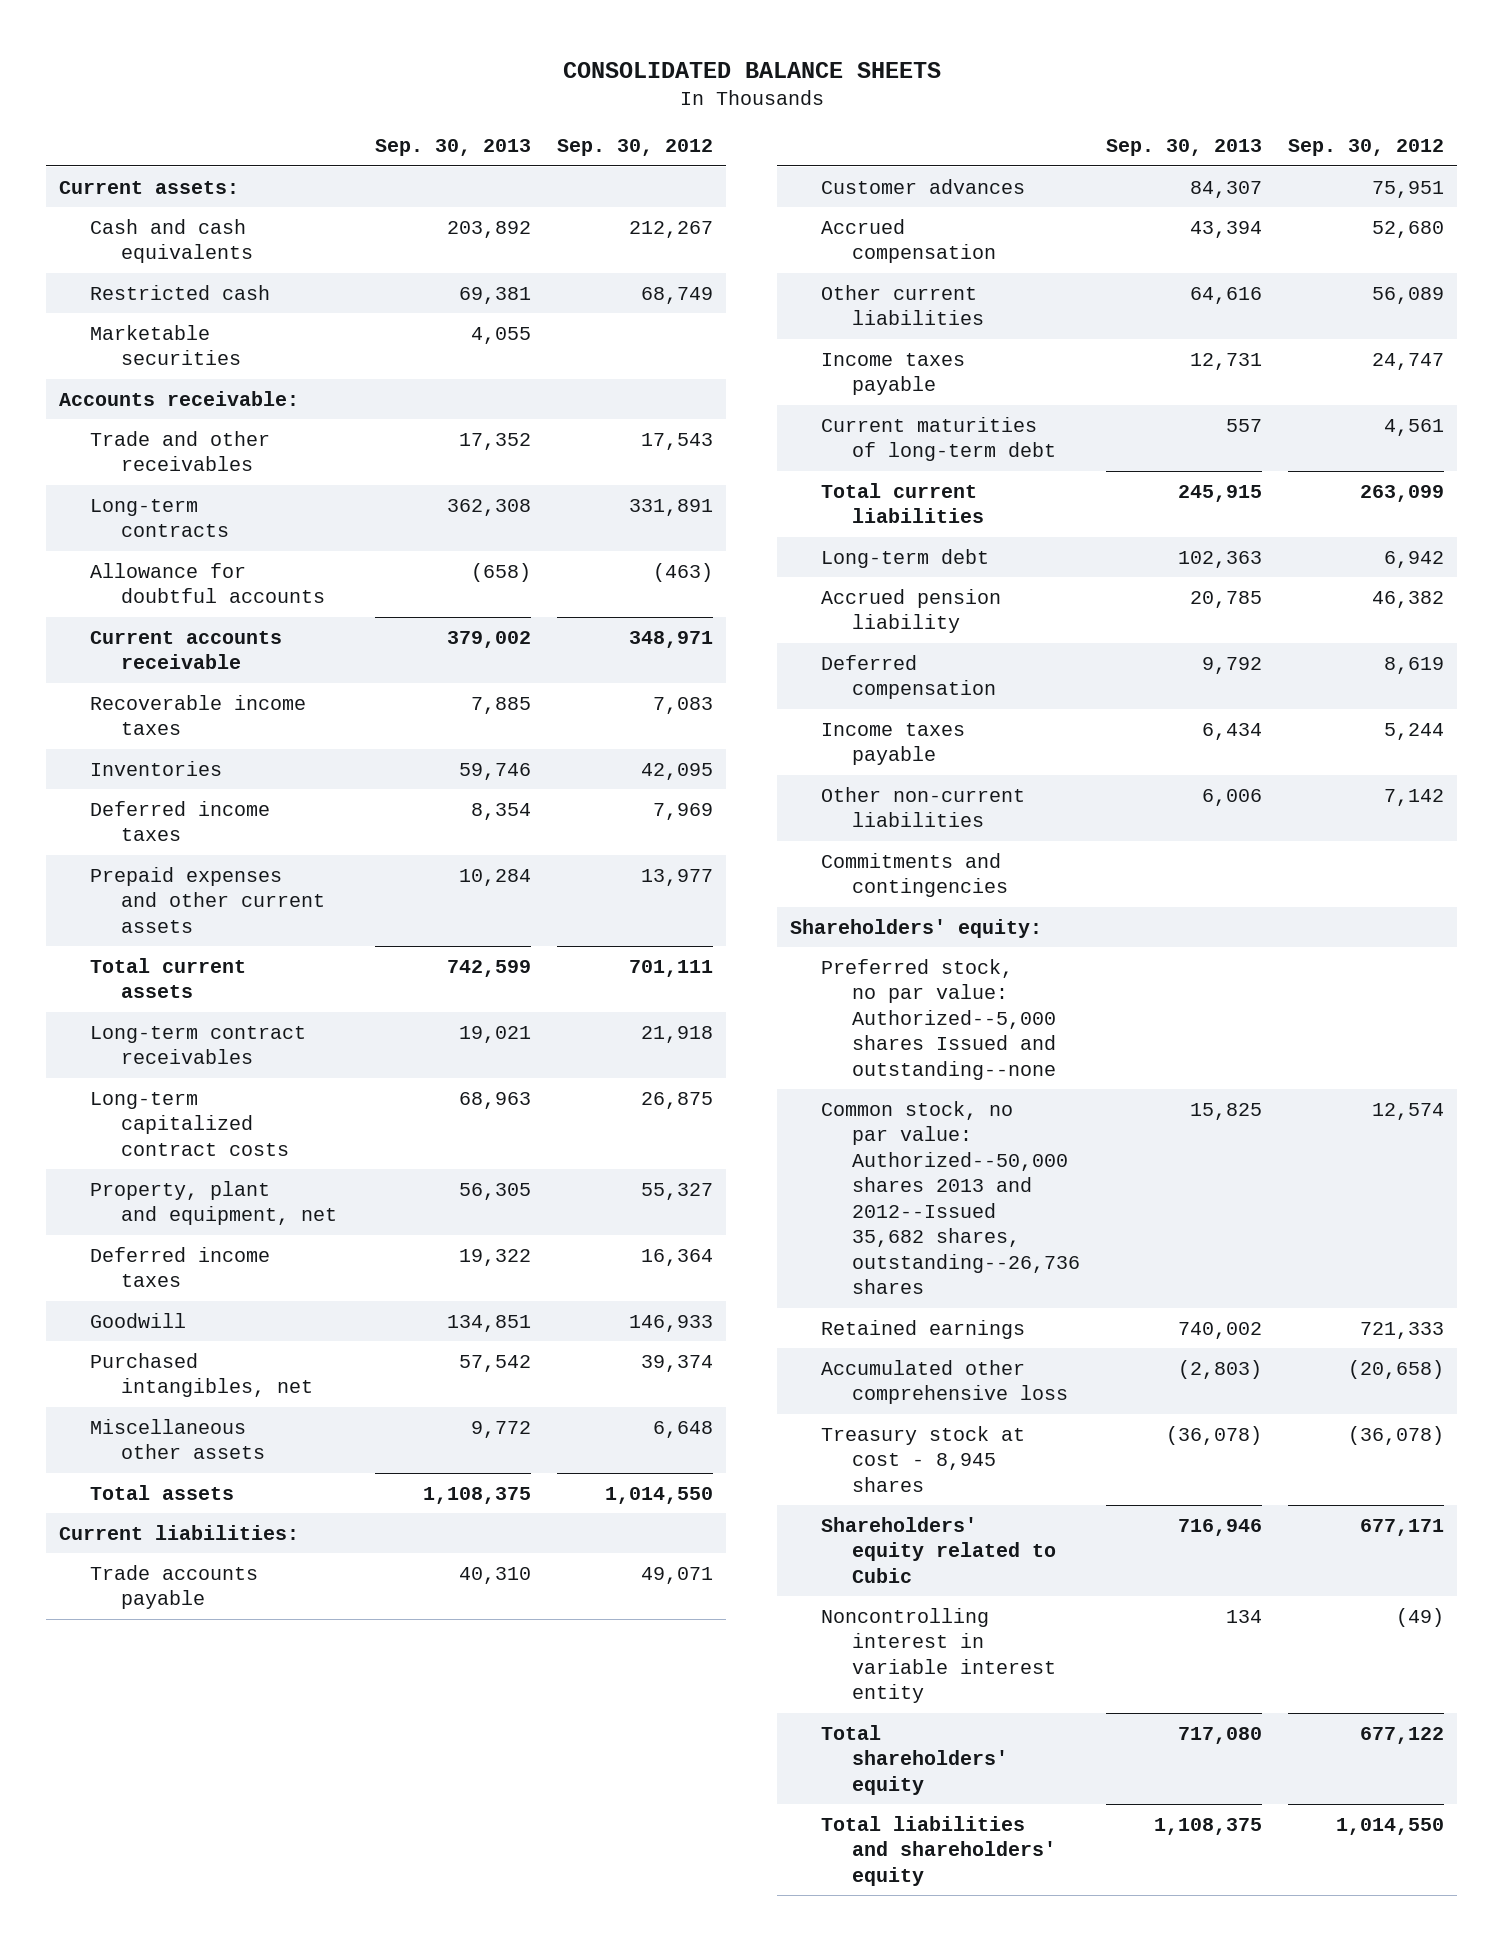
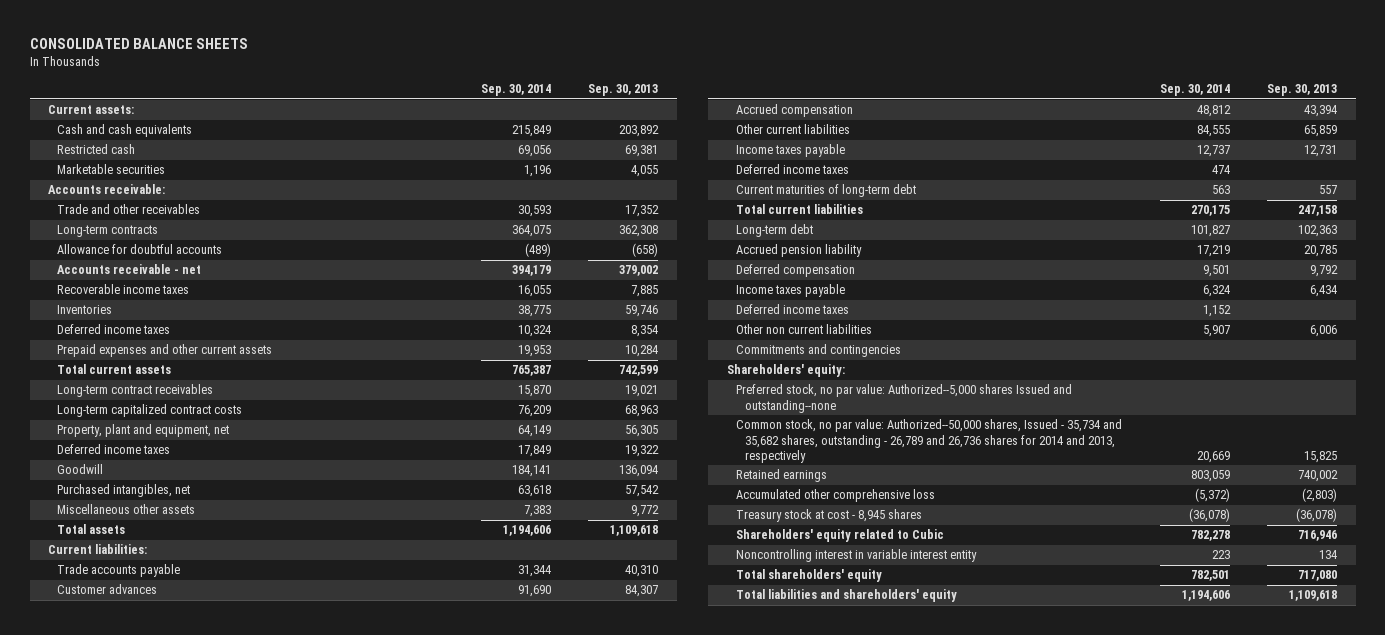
[557,139,714,157] Sep. 30, 2012 -> none
none -> [480,84,551,97] Sep. 30, 2014
[90,630,283,670] Current accounts receivable -> [57,264,202,275] Accounts receivable - net
[447,1314,532,1332] 134,851 -> [619,465,659,478] 136,094
[423,1486,532,1504] 1,108,375 -> [610,525,659,537] 1,109,618
[1189,286,1262,304] 64,616 -> [1303,125,1337,138] 65,859
none -> [736,164,850,175] Deferred income taxes
[1177,484,1262,502] 245,915 -> [1297,205,1337,217] 247,158
none -> [736,304,850,315] Deferred income taxes
[820,786,1025,828] Other non-current liabilities -> [736,324,873,335] Other non current liabilities
[820,1100,1080,1295] Common stock, no par value: Authorized--50,000 shares 2013 and 2012--Issued 35,682 shares, outstanding--26,736 shares -> [736,419,1123,463] Common stock, no par value: Authorized--50,000 shares, Issued - 35,734 and 35,682 shares, outstanding - 26,789 and 26,736 shares for 2014 and 2013, respectively
[1153,1817,1262,1835] 1,108,375 -> [1288,590,1337,602] 1,109,618

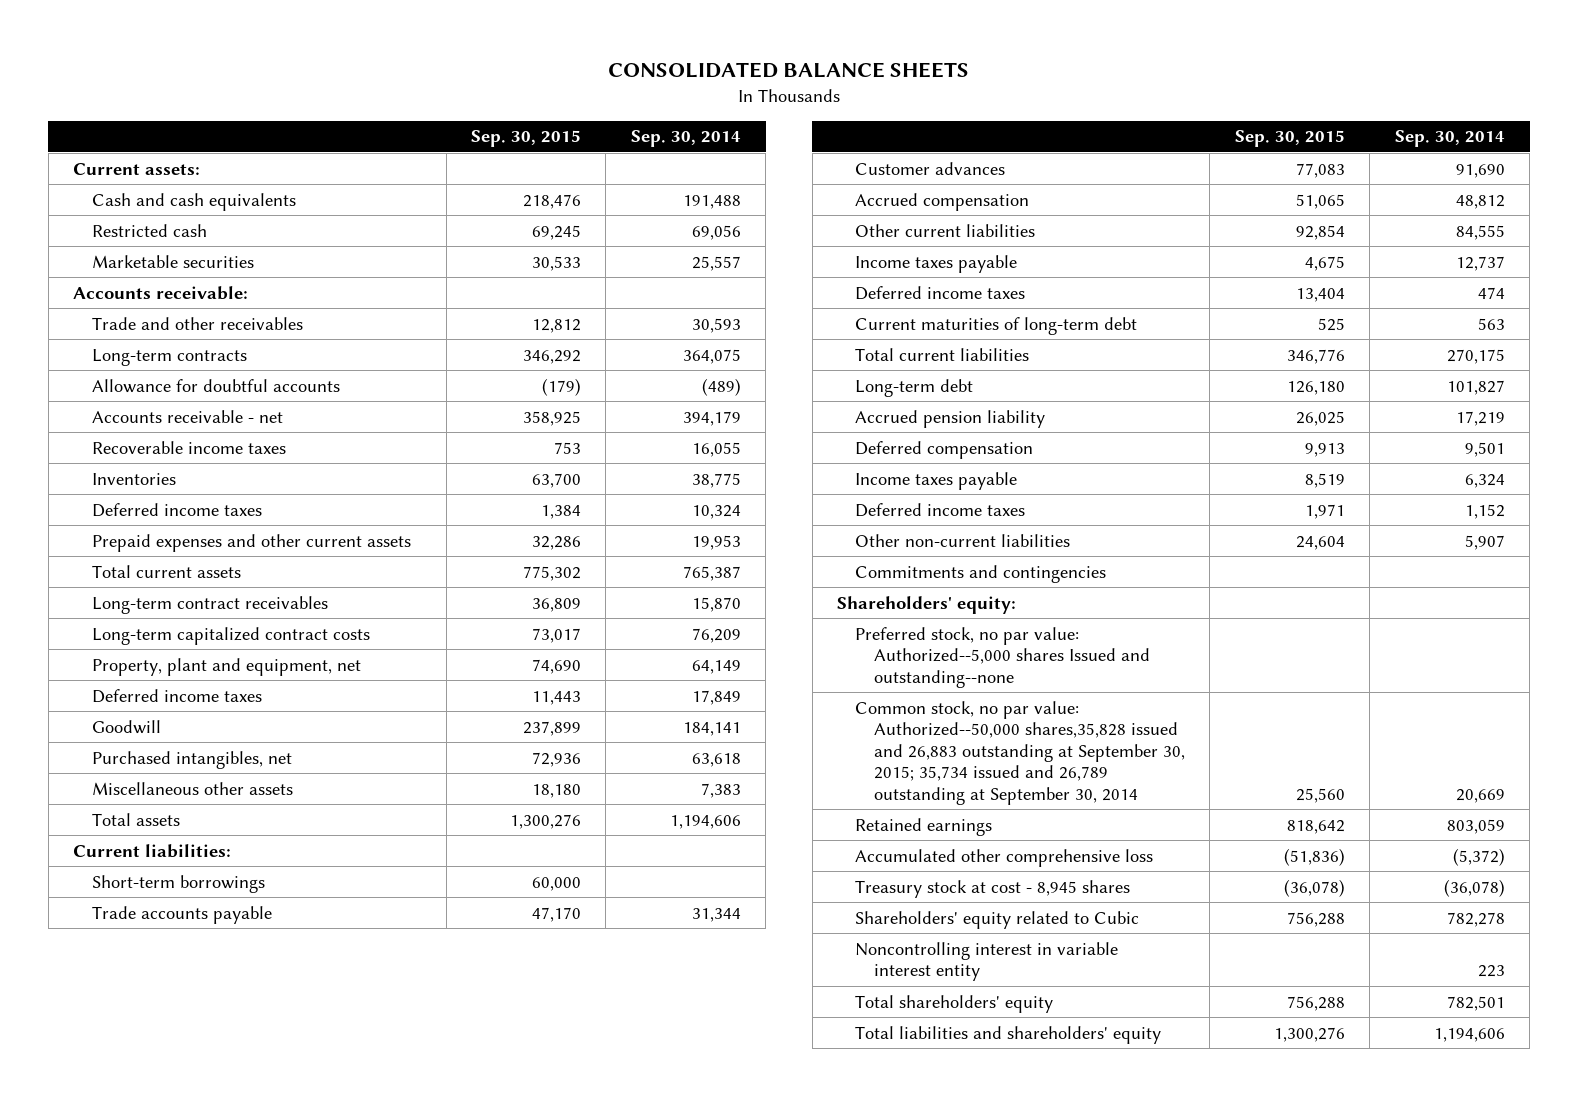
[588,84,659,97] Sep. 30, 2013 -> none
none -> [471,130,582,148] Sep. 30, 2015
[511,125,551,138] 215,849 -> [682,194,741,209] 191,488
[523,165,551,178] 1,196 -> [691,255,741,271] 25,557
none -> [91,874,265,893] Short-term borrowings
[736,324,873,335] Other non current liabilities -> [855,533,1071,547] Other non-current liabilities
[736,419,1123,463] Common stock, no par value: Authorized--50,000 shares, Issued - 35,734 and 35,682 shares, outstanding - 26,789 and 26,736 shares for 2014 and 2013, respectively -> [855,700,1185,805] Common stock, no par value: Authorized--50,000 shares,35,828 issued and 26,883 outstanding at September 30, 2015; 35,734 issued and 26,789 outstanding at September 30, 2014

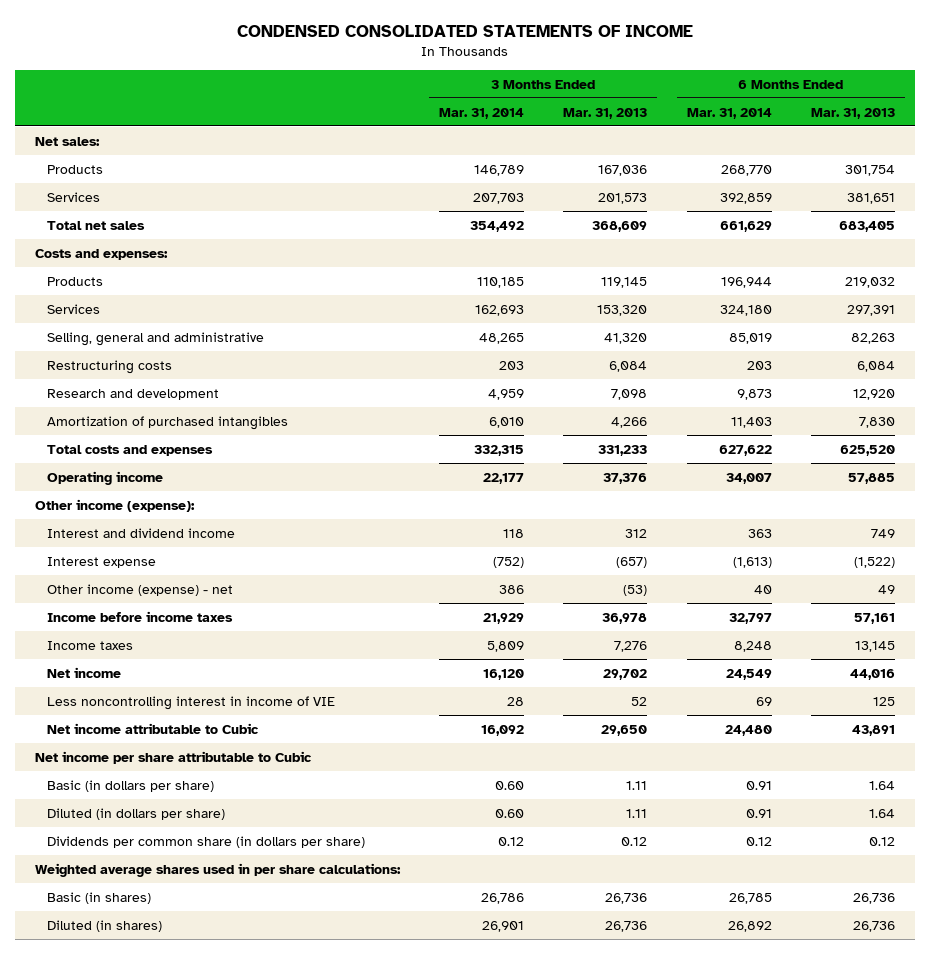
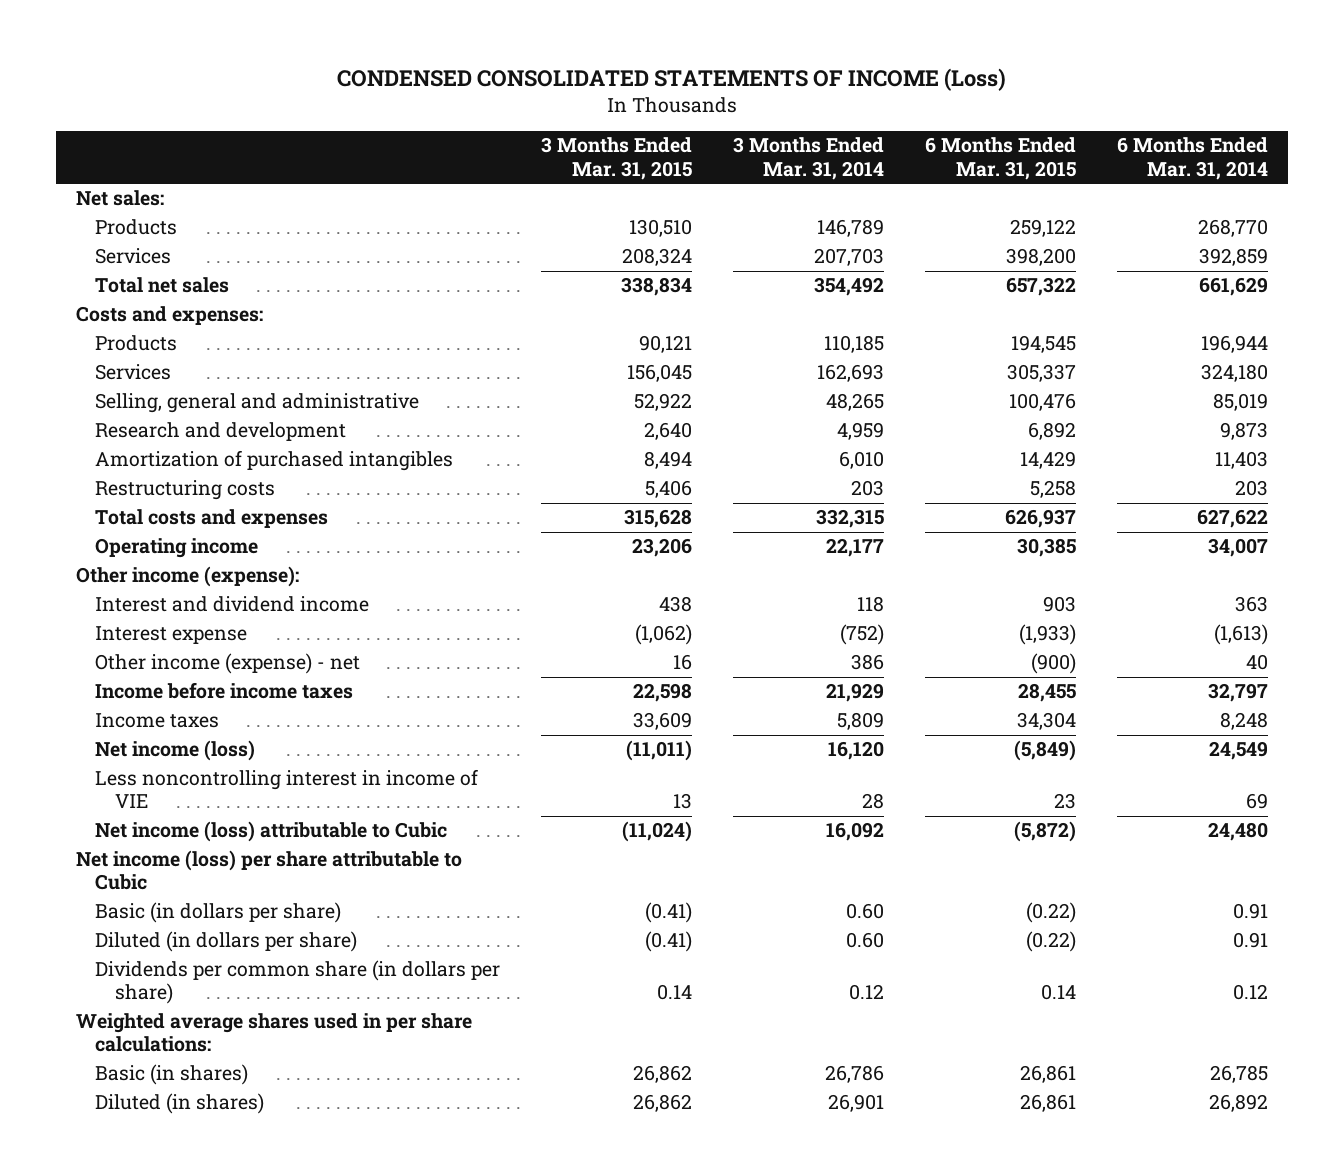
[236,25,693,38] CONDENSED CONSOLIDATED STATEMENTS OF INCOME -> [336,67,1006,91] CONDENSED CONSOLIDATED STATEMENTS OF INCOME (Loss)
[563,107,648,119] Mar. 31, 2013 -> none
[810,107,895,119] Mar. 31, 2013 -> none
none -> [541,137,693,180] 3 Months Ended Mar. 31, 2015
none -> [924,137,1076,180] 6 Months Ended Mar. 31, 2015
[46,359,172,374] Restructuring costs -> [95,480,276,501] Restructuring costs
[46,666,121,678] Net income -> [95,740,256,762] Net income (loss)
[46,722,259,734] Net income attributable to Cubic -> [95,821,448,843] Net income (loss) attributable to Cubic
[34,750,312,764] Net income per share attributable to Cubic -> [76,850,463,891] Net income (loss) per share attributable to Cubic

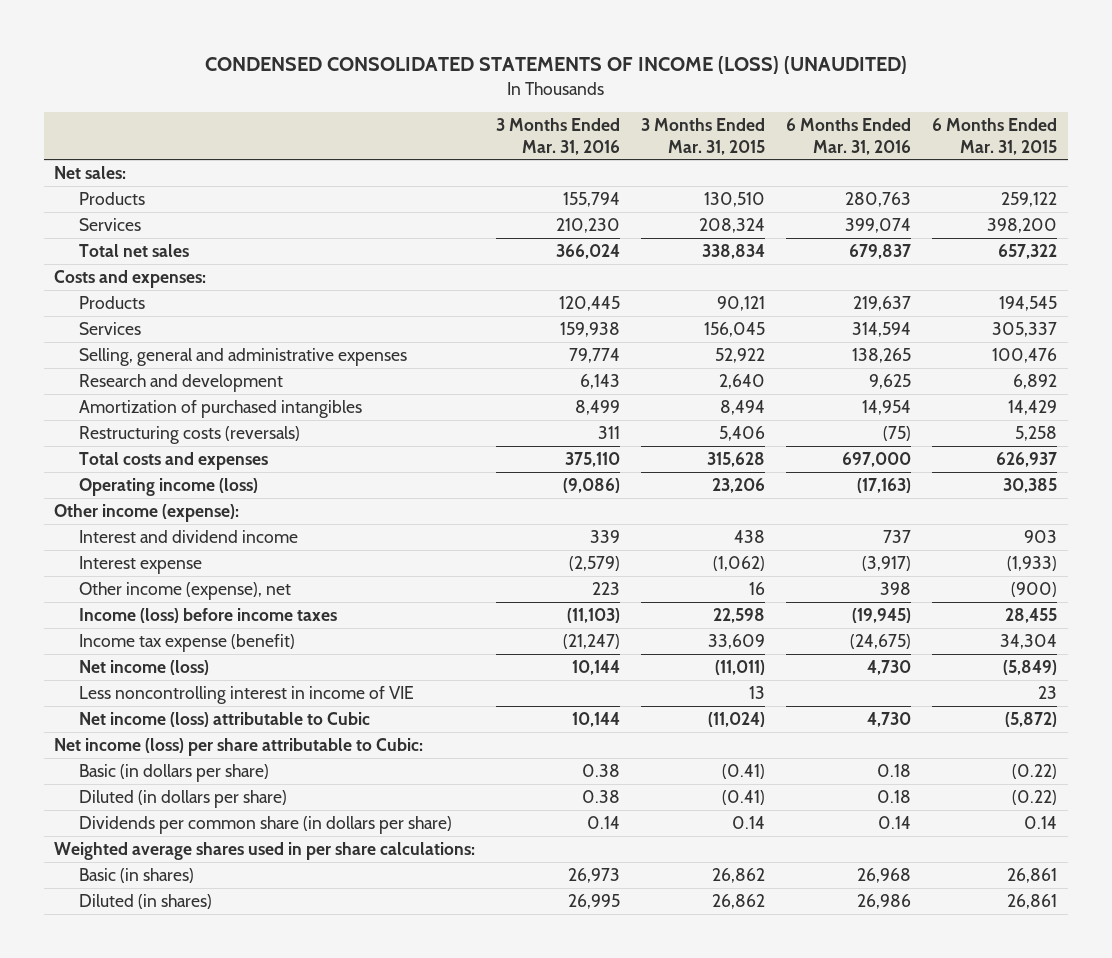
[336,67,1006,91] CONDENSED CONSOLIDATED STATEMENTS OF INCOME (Loss) -> [204,55,907,74] CONDENSED CONSOLIDATED STATEMENTS OF INCOME (LOSS) (UNAUDITED)
[733,137,885,180] 3 Months Ended Mar. 31, 2014 -> none
[1116,137,1268,180] 6 Months Ended Mar. 31, 2014 -> none
none -> [496,118,621,155] 3 Months Ended Mar. 31, 2016
none -> [786,118,912,155] 6 Months Ended Mar. 31, 2016
[95,393,420,414] Selling, general and administrative -> [78,348,407,367] Selling, general and administrative expenses
[95,480,276,501] Restructuring costs -> [78,426,300,445] Restructuring costs (reversals)
[95,538,259,559] Operating income -> [78,478,258,497] Operating income (loss)
[95,653,361,675] Other income (expense) - net -> [78,582,291,601] Other income (expense), net
[95,682,354,700] Income before income taxes -> [78,608,337,624] Income (loss) before income taxes
[95,713,220,729] Income taxes -> [78,634,295,653] Income tax expense (benefit)
[76,850,463,891] Net income (loss) per share attributable to Cubic -> [54,738,424,757] Net income (loss) per share attributable to Cubic:

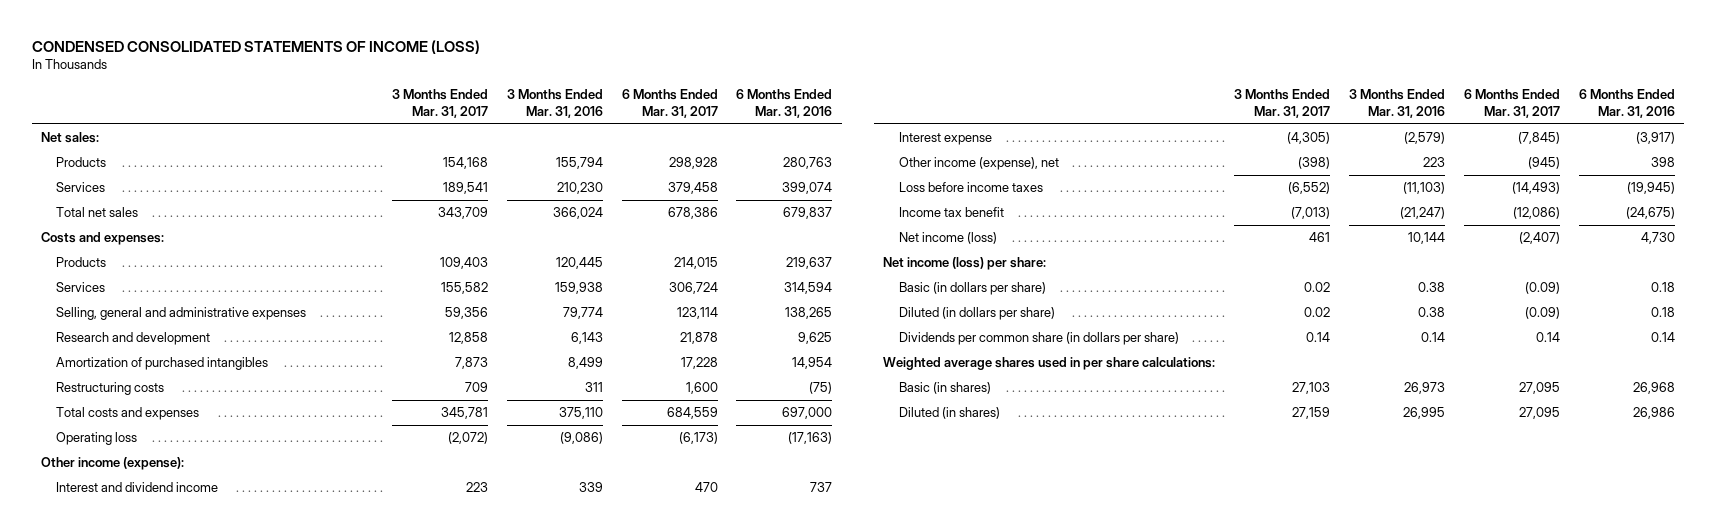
[204,55,907,74] CONDENSED CONSOLIDATED STATEMENTS OF INCOME (LOSS) (UNAUDITED) -> [31,39,480,54] CONDENSED CONSOLIDATED STATEMENTS OF INCOME (LOSS)
[641,118,766,155] 3 Months Ended Mar. 31, 2015 -> none
[932,118,1058,155] 6 Months Ended Mar. 31, 2015 -> none
none -> [392,89,489,118] 3 Months Ended Mar. 31, 2017
none -> [621,89,718,118] 6 Months Ended Mar. 31, 2017
[78,426,300,445] Restructuring costs (reversals) -> [56,382,165,396] Restructuring costs
[78,478,258,497] Operating income (loss) -> [56,432,138,446] Operating loss
[78,608,337,624] Income (loss) before income taxes -> [898,182,1043,193] Loss before income taxes
[78,634,295,653] Income tax expense (benefit) -> [898,207,1004,218] Income tax benefit
[78,686,414,705] Less noncontrolling interest in income of VIE -> none
[78,712,370,728] Net income (loss) attributable to Cubic -> none
[54,738,424,757] Net income (loss) per share attributable to Cubic: -> [883,257,1047,271] Net income (loss) per share:

